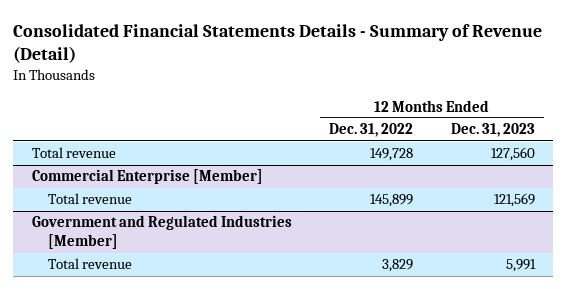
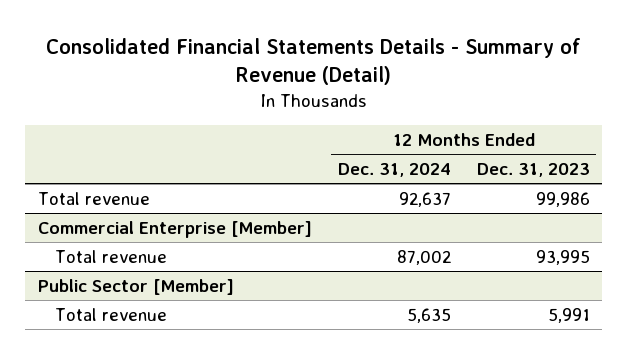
[329,123,414,138] Dec. 31, 2022 -> none
none -> [337,162,451,177] Dec. 31, 2024
[490,147,535,162] 127,560 -> [535,191,590,207] 99,986
[31,215,292,250] Government and Regulated Industries [Member] -> none
[493,193,535,208] 121,569 -> [535,249,590,265] 93,995
none -> [37,278,234,295] Public Sector [Member]

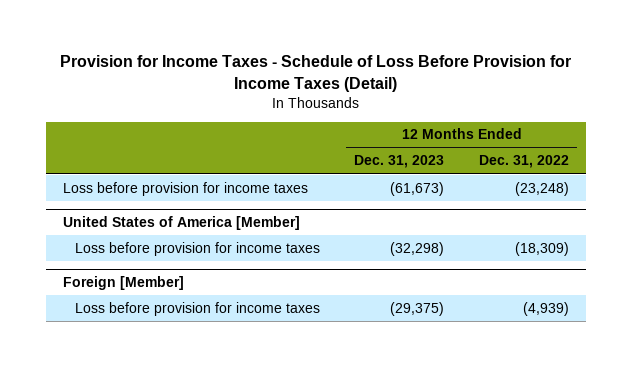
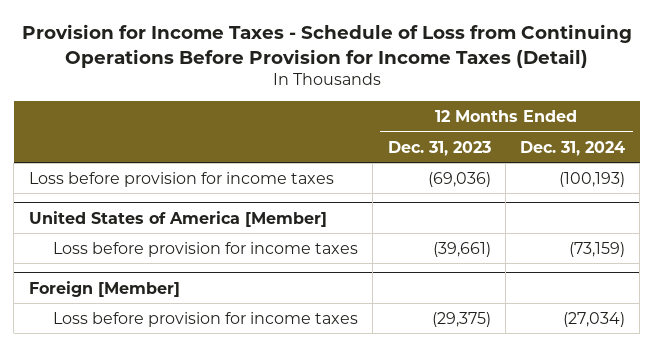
[59,55,571,92] Provision for Income Taxes - Schedule of Loss Before Provision for Income Taxes (Detail) -> [21,23,632,68] Provision for Income Taxes - Schedule of Loss from Continuing Operations Before Provision for Income Taxes (Detail)
[478,155,569,169] Dec. 31, 2022 -> none
none -> [520,140,626,156] Dec. 31, 2024
[390,181,445,196] (61,673) -> [427,171,491,187] (69,036)
[390,241,445,256] (32,298) -> [432,241,491,257] (39,661)

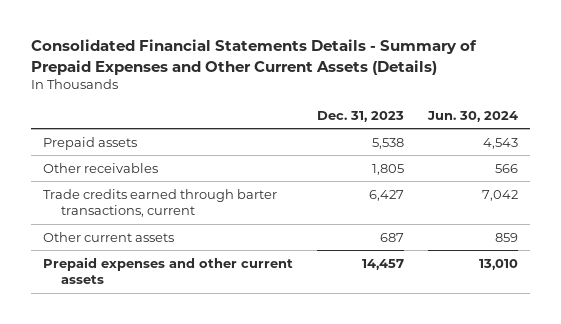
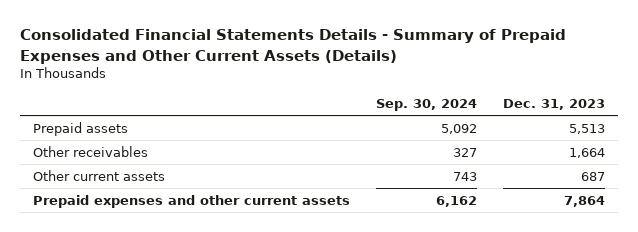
[426,110,518,122] Jun. 30, 2024 -> none
none -> [375,99,477,112] Sep. 30, 2024
[43,188,278,218] Trade credits earned through barter transactions, current -> none
[371,137,404,149] 5,538 -> [568,123,605,134] 5,513
[371,163,404,175] 1,805 -> [568,147,605,158] 1,664
[361,258,404,270] 14,457 -> [563,195,605,207] 7,864

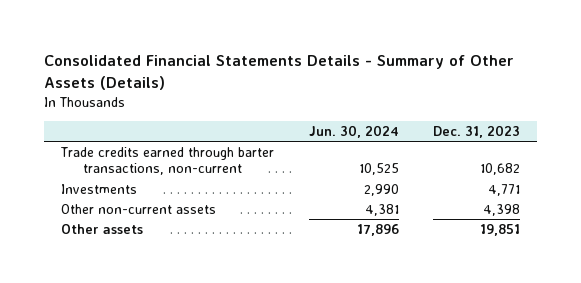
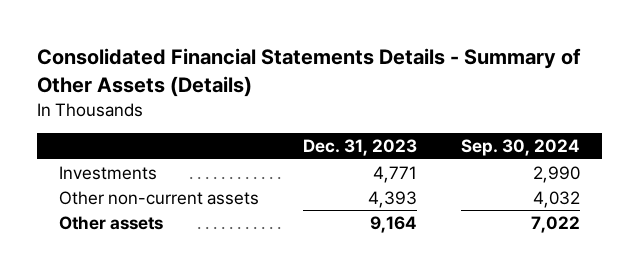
[308,124,399,138] Jun. 30, 2024 -> none
none -> [460,139,580,157] Sep. 30, 2024
[60,147,275,176] Trade credits earned through barter transactions, non-current -> none
[482,204,520,217] 4,398 -> [367,191,417,209] 4,393
[479,224,520,237] 19,851 -> [369,216,417,234] 9,164

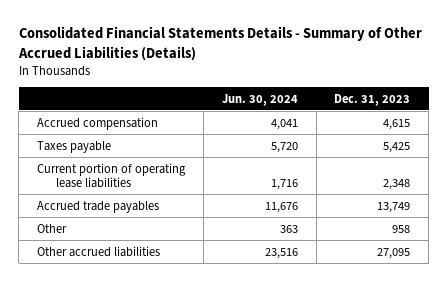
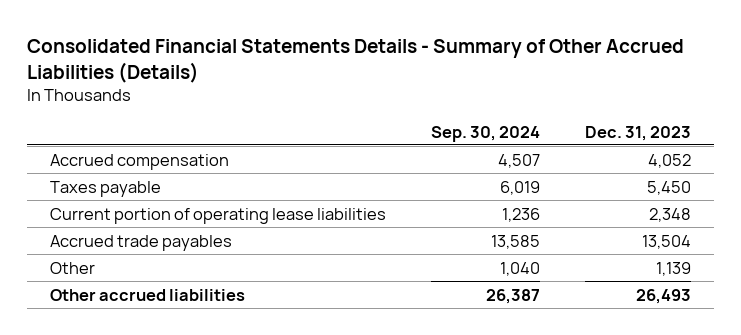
[221,93,298,106] Jun. 30, 2024 -> none
none -> [430,125,540,142] Sep. 30, 2024
[383,118,411,130] 4,615 -> [647,153,691,168] 4,052
[383,141,411,153] 5,425 -> [646,180,691,195] 5,450
[377,201,411,213] 13,749 -> [641,234,691,249] 13,504
[392,224,411,233] 958 -> [655,261,691,276] 1,139
[377,247,411,259] 27,095 -> [635,288,691,304] 26,493

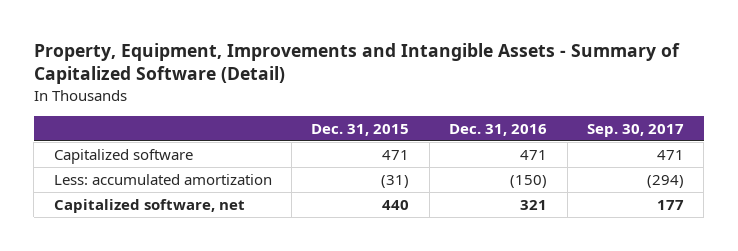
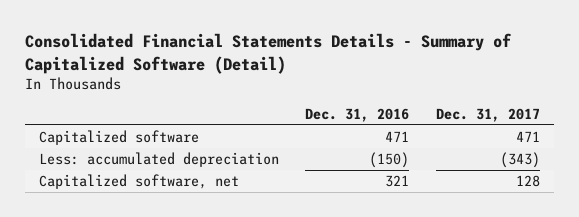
[33,43,680,85] Property, Equipment, Improvements and Intangible Assets - Summary of Capitalized Software (Detail) -> [25,33,513,74] Consolidated Financial Statements Details - Summary of Capitalized Software (Detail)
[311,123,410,136] Dec. 31, 2015 -> none
[586,123,684,137] Sep. 30, 2017 -> none
none -> [436,108,541,123] Dec. 31, 2017
[53,173,272,185] Less: accumulated amortization -> [38,151,279,167] Less: accumulated depreciation

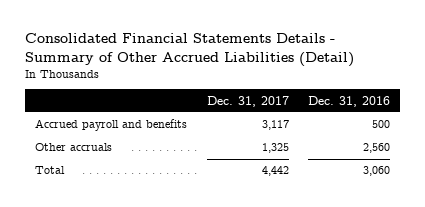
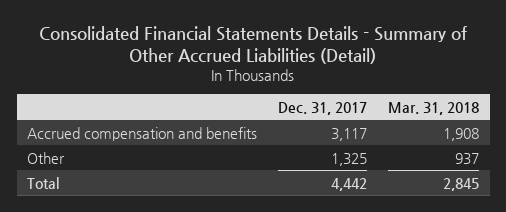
[308,95,391,107] Dec. 31, 2016 -> none
none -> [388,101,480,115] Mar. 31, 2018
[35,119,188,132] Accrued payroll and benefits -> [27,126,258,141] Accrued compensation and benefits
[35,143,113,152] Other accruals -> [27,151,66,164] Other

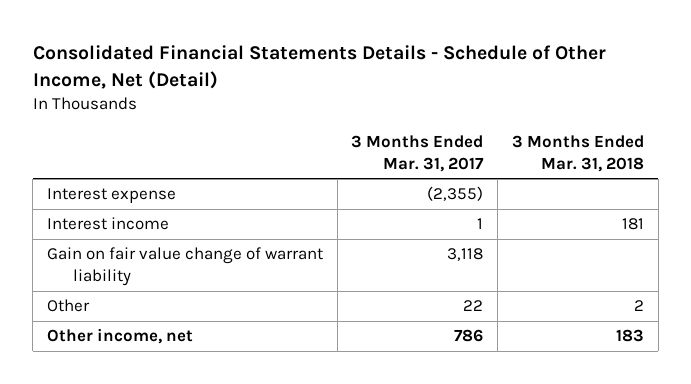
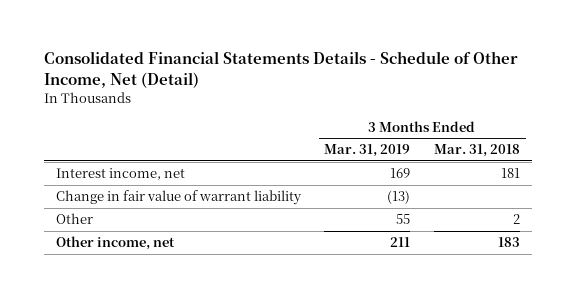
[351,134,485,172] 3 Months Ended Mar. 31, 2017 -> none
none -> [324,144,411,158] Mar. 31, 2019
[46,188,176,204] Interest expense -> none
[46,217,169,231] Interest income -> [55,168,185,181] Interest income, net
[46,247,323,287] Gain on fair value change of warrant liability -> [55,190,302,206] Change in fair value of warrant liability

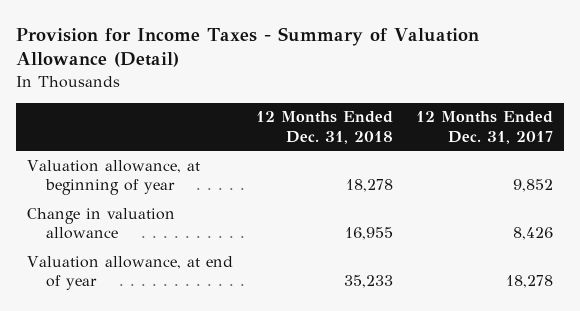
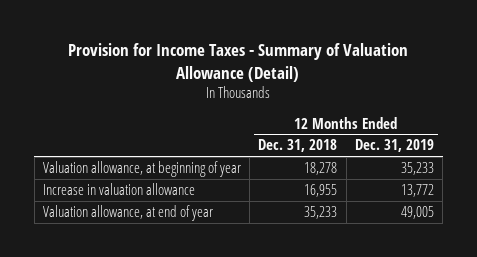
[415,111,553,144] 12 Months Ended Dec. 31, 2017 -> none
none -> [354,139,434,153] Dec. 31, 2019
[27,207,176,239] Change in valuation allowance -> [42,183,195,196] Increase in valuation allowance

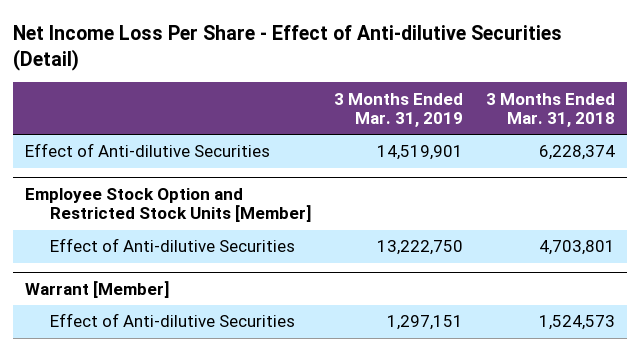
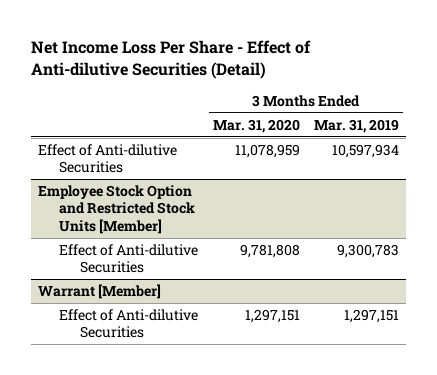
[486,92,616,128] 3 Months Ended Mar. 31, 2018 -> none
none -> [212,118,300,133] Mar. 31, 2020
[377,145,464,161] 14,519,901 -> [331,144,399,159] 10,597,934
[377,240,464,256] 13,222,750 -> [336,244,399,259] 9,300,783

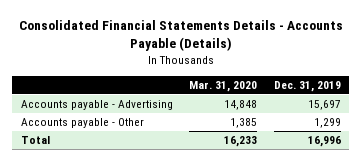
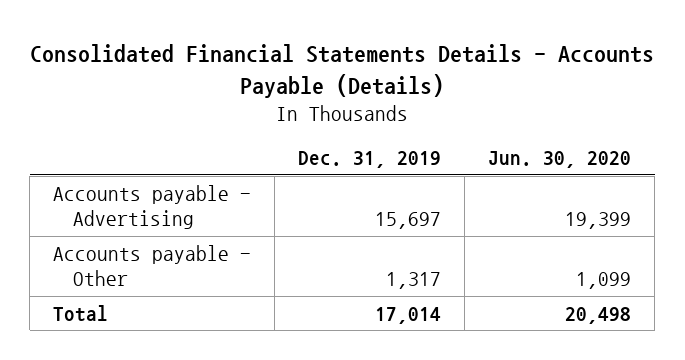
[189,81,258,93] Mar. 31, 2020 -> none
none -> [488,151,632,169] Jun. 30, 2020
[313,118,341,129] 1,299 -> [386,271,442,289] 1,317
[307,136,341,148] 16,996 -> [375,306,442,324] 17,014

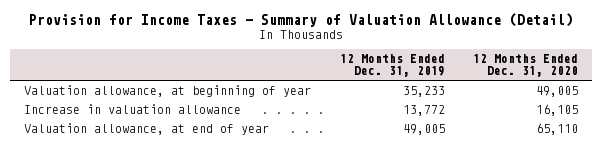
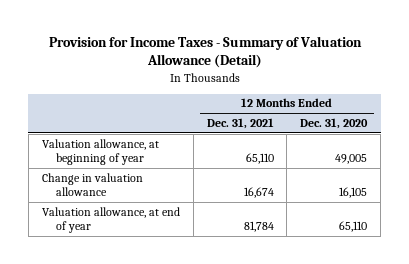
[339,54,445,78] 12 Months Ended Dec. 31, 2019 -> none
none -> [206,118,274,130] Dec. 31, 2021
[23,104,241,115] Increase in valuation allowance -> [41,172,143,197] Change in valuation allowance

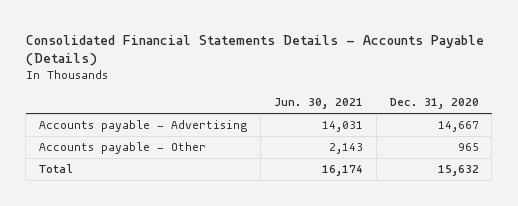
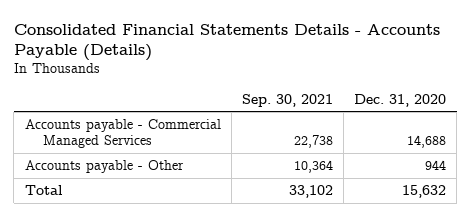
[273,98,363,110] Jun. 30, 2021 -> none
none -> [241,93,333,107] Sep. 30, 2021
[39,119,248,132] Accounts payable - Advertising -> [24,119,221,148] Accounts payable - Commercial Managed Services
[437,120,479,132] 14,667 -> [407,134,447,148] 14,688
[457,142,479,151] 965 -> [425,160,447,171] 944

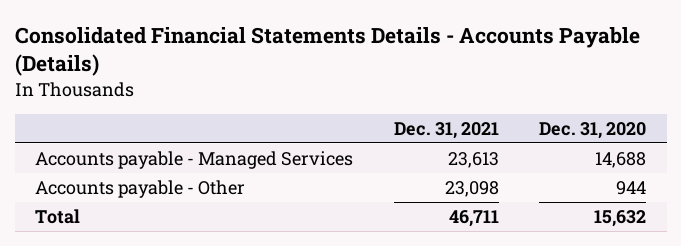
[241,93,333,107] Sep. 30, 2021 -> none
none -> [393,122,499,140] Dec. 31, 2021
[24,119,221,148] Accounts payable - Commercial Managed Services -> [35,150,354,169] Accounts payable - Managed Services

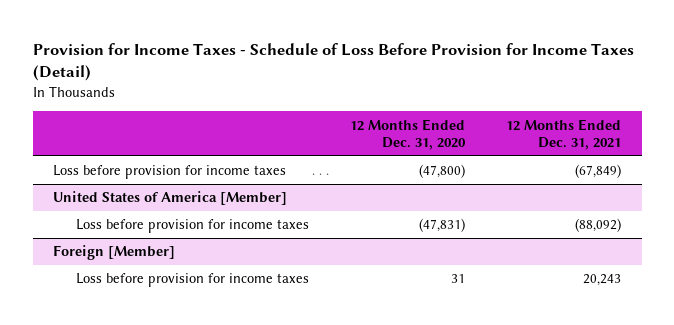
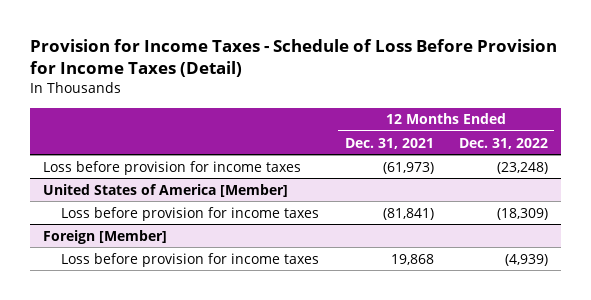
[350,118,467,150] 12 Months Ended Dec. 31, 2020 -> none
none -> [459,137,549,149] Dec. 31, 2022
[575,164,622,179] (67,849) -> [382,161,434,174] (61,973)
[575,218,622,233] (88,092) -> [382,207,434,220] (81,841)
[583,274,622,287] 20,243 -> [390,253,434,265] 19,868

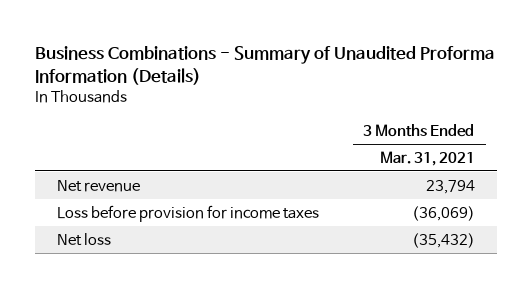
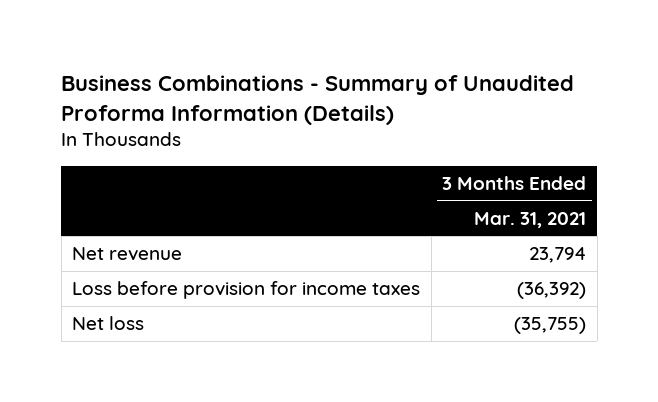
[411,205,475,221] (36,069) -> [517,282,587,300] (36,392)
[411,232,475,248] (35,432) -> [514,317,587,335] (35,755)

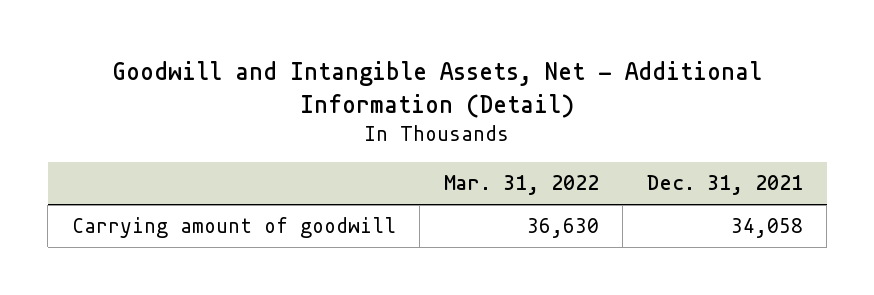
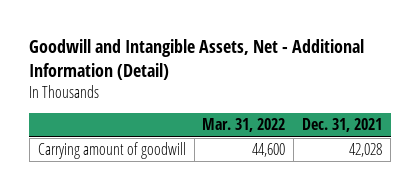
[526,218,599,239] 36,630 -> [252,143,286,158] 44,600
[730,218,803,239] 34,058 -> [349,143,383,158] 42,028

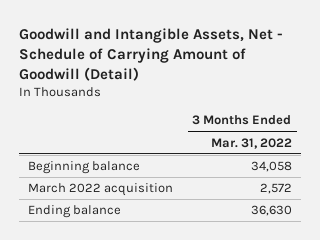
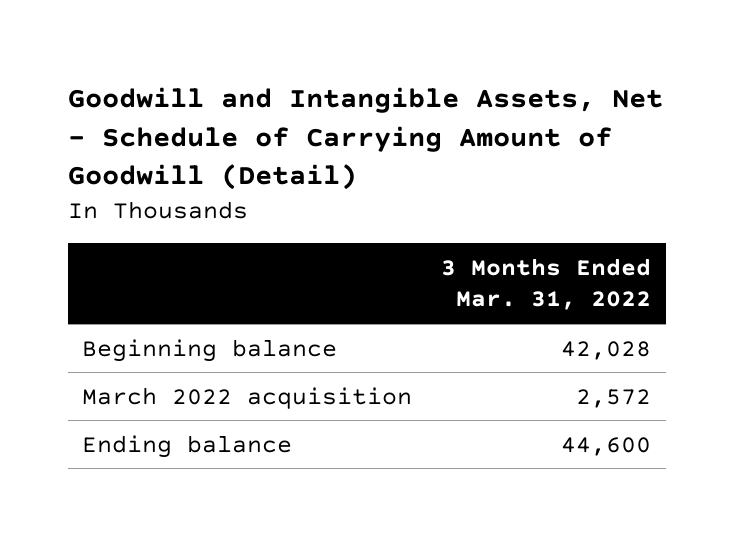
[250,161,292,173] 34,058 -> [561,340,652,360] 42,028
[250,205,292,217] 36,630 -> [561,436,652,456] 44,600

